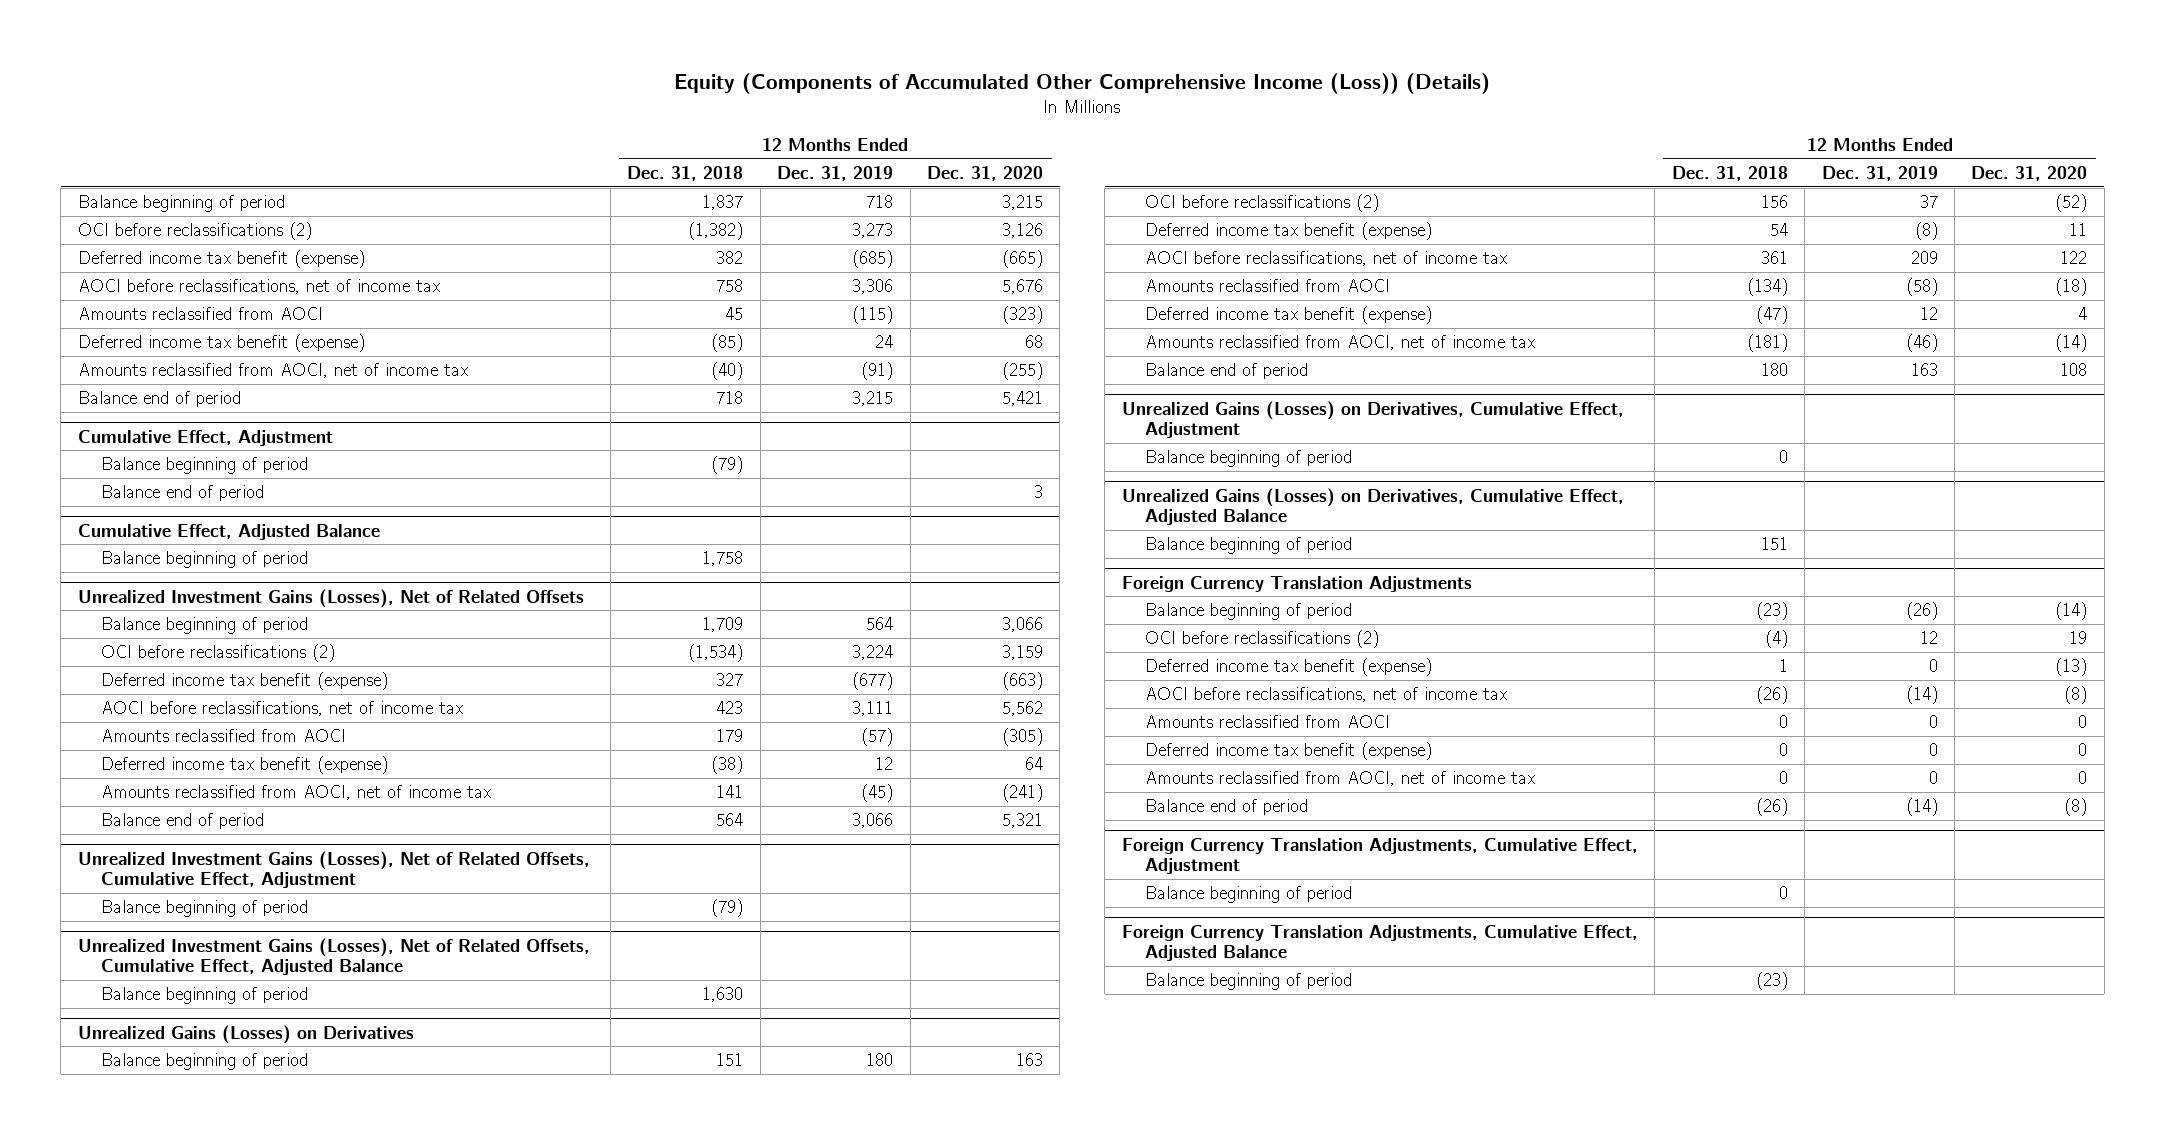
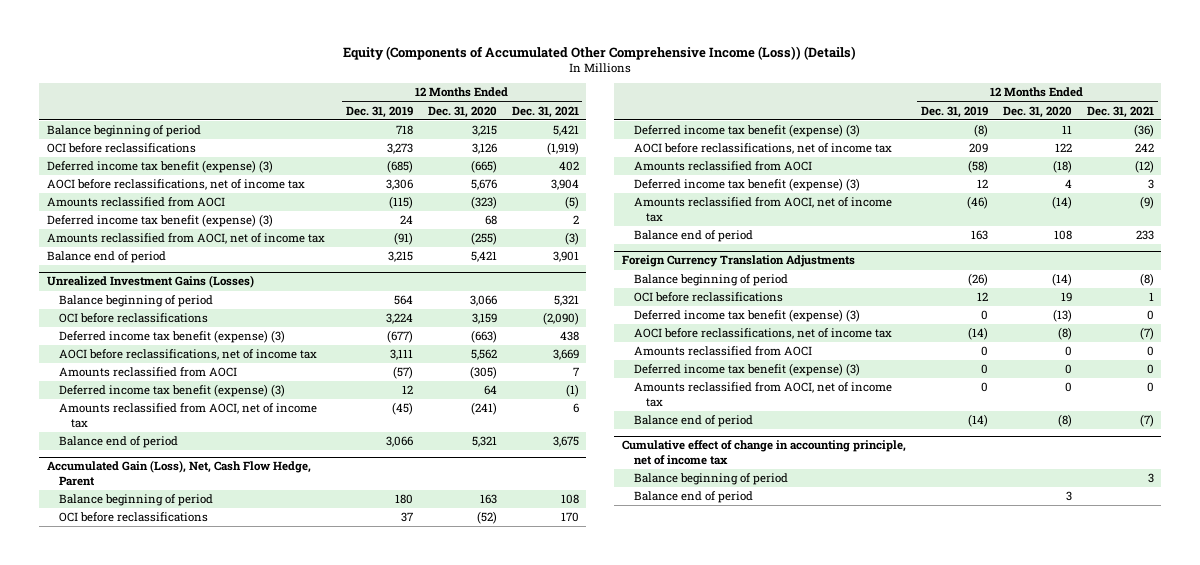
[627,165,744,181] Dec. 31, 2018 -> none
none -> [511,105,579,118] Dec. 31, 2021
[77,222,312,241] OCI before reclassifications (2) -> [46,143,196,154] OCI before reclassifications
[77,250,365,269] Deferred income tax benefit (expense) -> [46,160,273,174] Deferred income tax benefit (expense) (3)
[77,334,365,353] Deferred income tax benefit (expense) -> [46,214,273,228] Deferred income tax benefit (expense) (3)
[77,429,333,446] Cumulative Effect, Adjustment -> none
[101,457,309,475] Balance beginning of period -> none
[101,485,265,502] Balance end of period -> none
[77,523,380,540] Cumulative Effect, Adjusted Balance -> none
[101,551,309,569] Balance beginning of period -> none
[77,588,584,608] Unrealized Investment Gains (Losses), Net of Related Offsets -> [46,275,254,289] Unrealized Investment Gains (Losses)
[101,644,336,663] OCI before reclassifications (2) -> [58,313,208,324] OCI before reclassifications
[101,672,389,691] Deferred income tax benefit (expense) -> [58,330,285,344] Deferred income tax benefit (expense) (3)
[101,756,389,775] Deferred income tax benefit (expense) -> [58,384,285,398] Deferred income tax benefit (expense) (3)
[77,850,590,889] Unrealized Investment Gains (Losses), Net of Related Offsets, Cumulative Effect, Adjustment -> none
[101,900,309,918] Balance beginning of period -> none
[77,937,590,976] Unrealized Investment Gains (Losses), Net of Related Offsets, Cumulative Effect, Adjusted Balance -> none
[101,987,309,1005] Balance beginning of period -> none
[77,1024,414,1044] Unrealized Gains (Losses) on Derivatives -> none
none -> [46,460,311,487] Accumulated Gain (Loss), Net, Cash Flow Hedge, Parent
[1145,194,1380,213] OCI before reclassifications (2) -> [58,512,208,523] OCI before reclassifications
[1145,222,1433,241] Deferred income tax benefit (expense) -> [633,124,860,138] Deferred income tax benefit (expense) (3)
[1145,306,1433,325] Deferred income tax benefit (expense) -> [633,178,860,192] Deferred income tax benefit (expense) (3)
[1121,400,1624,439] Unrealized Gains (Losses) on Derivatives, Cumulative Effect, Adjustment -> none
[1145,450,1353,468] Balance beginning of period -> none
[1121,487,1624,526] Unrealized Gains (Losses) on Derivatives, Cumulative Effect, Adjusted Balance -> none
[1145,537,1353,555] Balance beginning of period -> none
[1145,630,1380,649] OCI before reclassifications (2) -> [633,292,783,303] OCI before reclassifications
[1145,658,1433,677] Deferred income tax benefit (expense) -> [633,309,860,323] Deferred income tax benefit (expense) (3)
[1145,742,1433,761] Deferred income tax benefit (expense) -> [633,363,860,377] Deferred income tax benefit (expense) (3)
[1121,837,1638,875] Foreign Currency Translation Adjustments, Cumulative Effect, Adjustment -> none
[1145,886,1353,904] Balance beginning of period -> none
[1121,924,1638,962] Foreign Currency Translation Adjustments, Cumulative Effect, Adjusted Balance -> none
none -> [621,440,906,466] Cumulative effect of change in accounting principle, net of income tax
none -> [633,491,753,504] Balance end of period

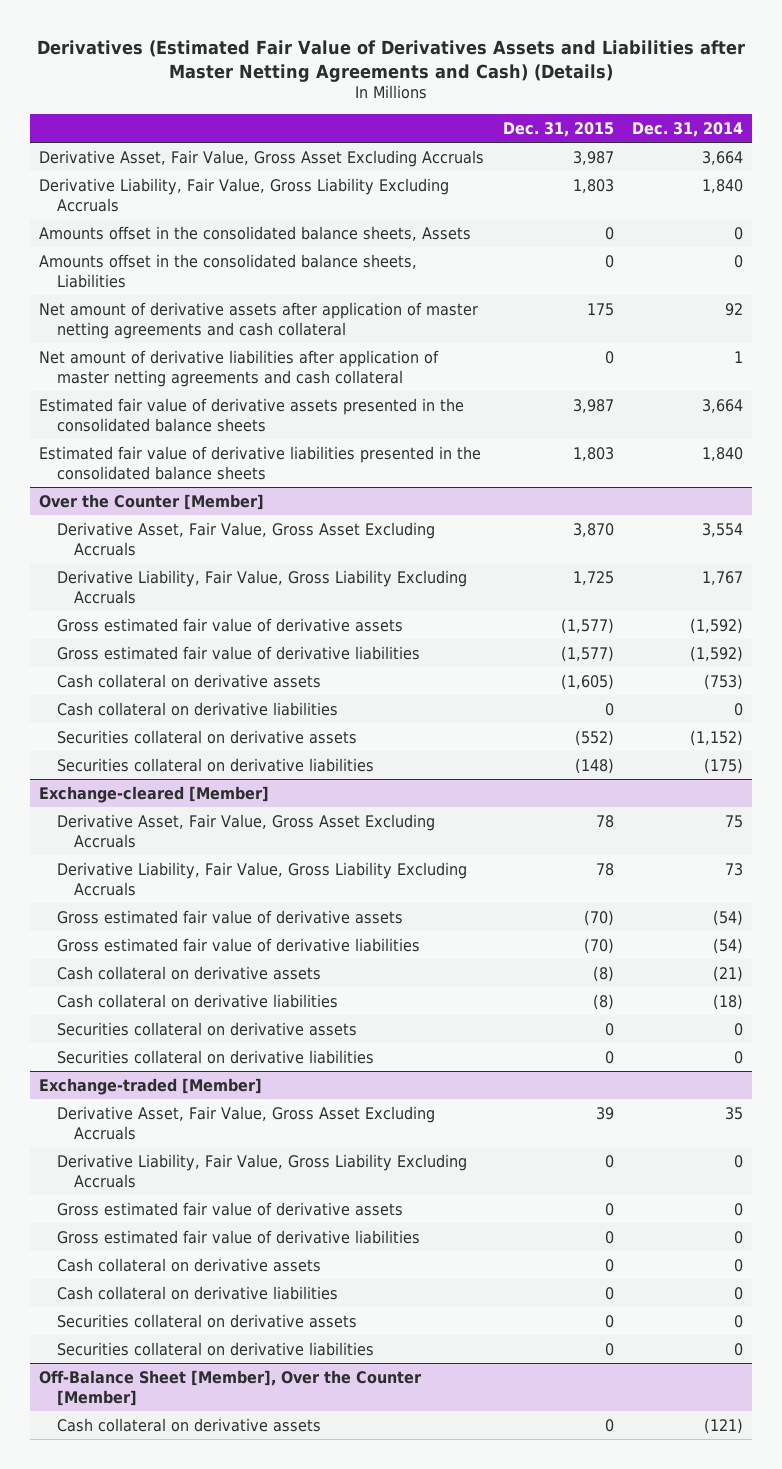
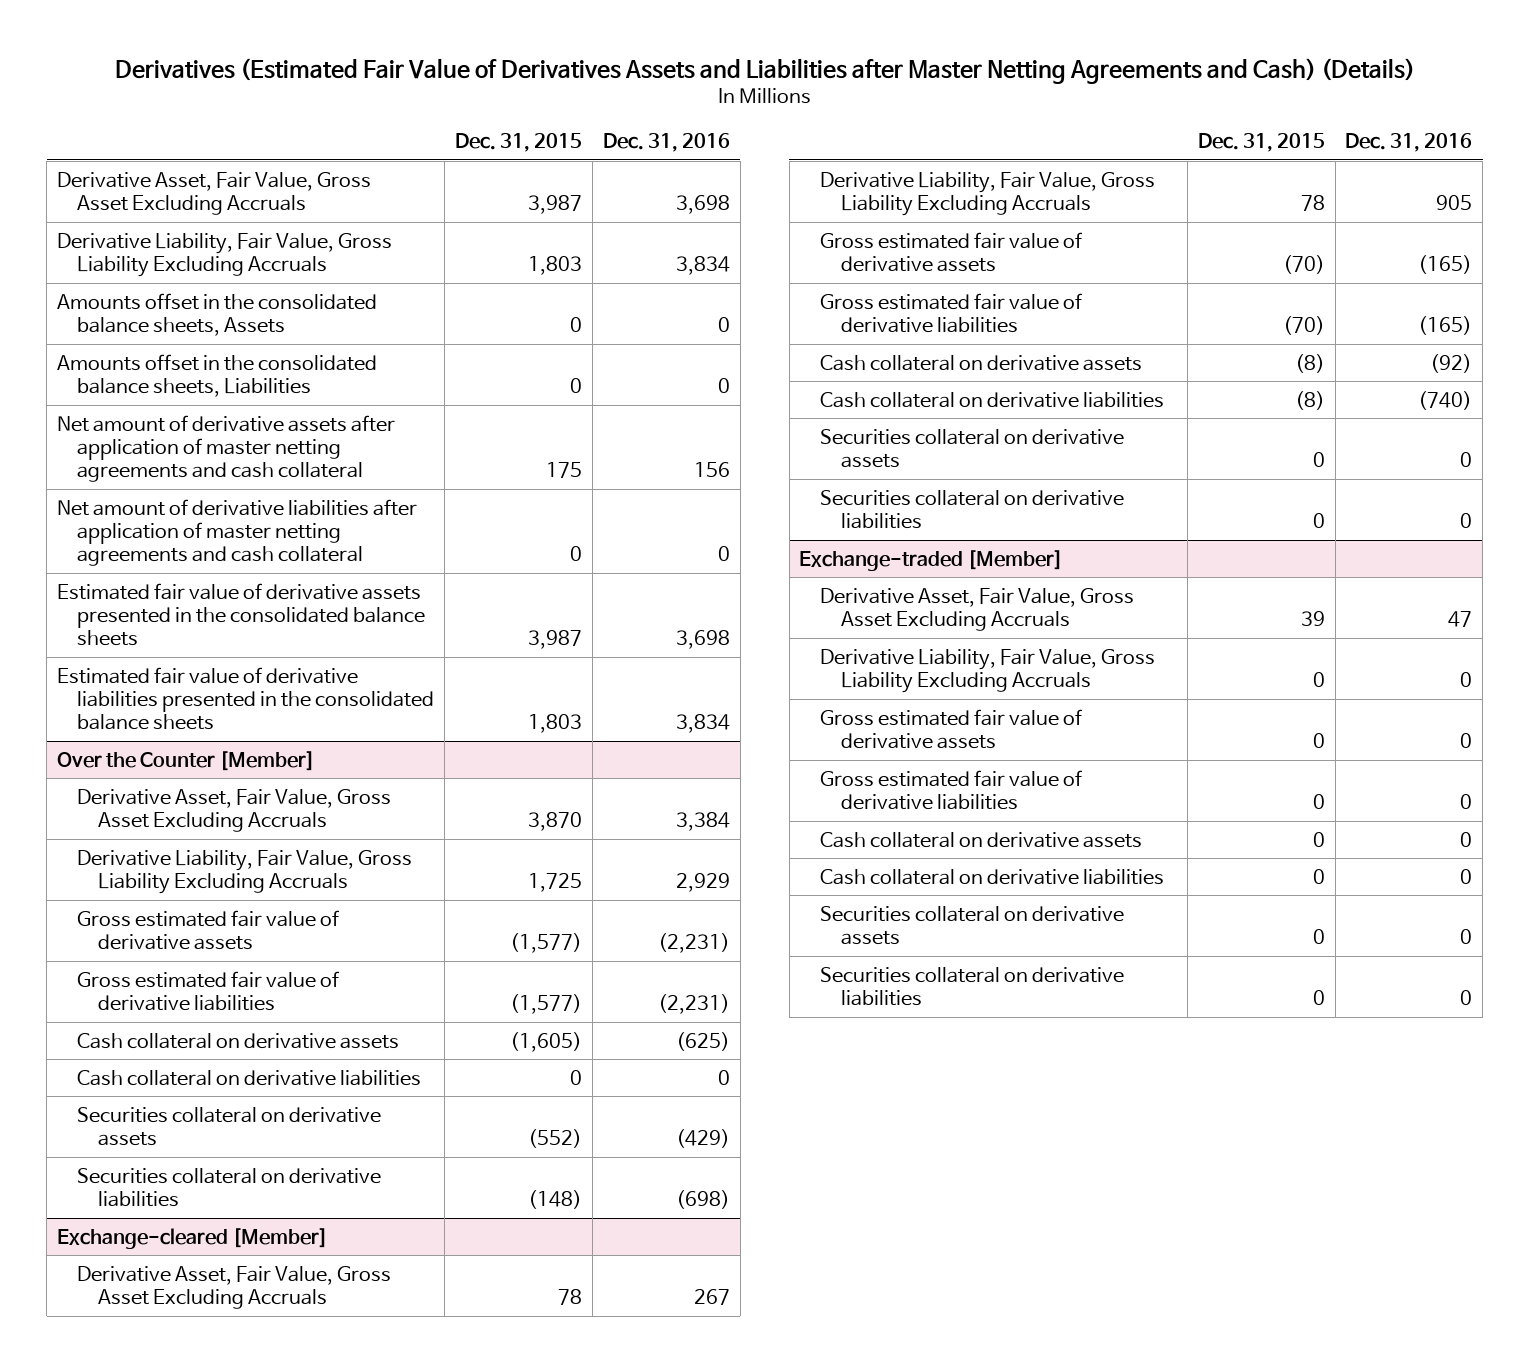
[631,121,743,137] Dec. 31, 2014 -> none
none -> [602,133,730,153] Dec. 31, 2016
[39,1369,423,1406] Off-Balance Sheet [Member], Over the Counter [Member] -> none
[56,1417,321,1432] Cash collateral on derivative assets -> none

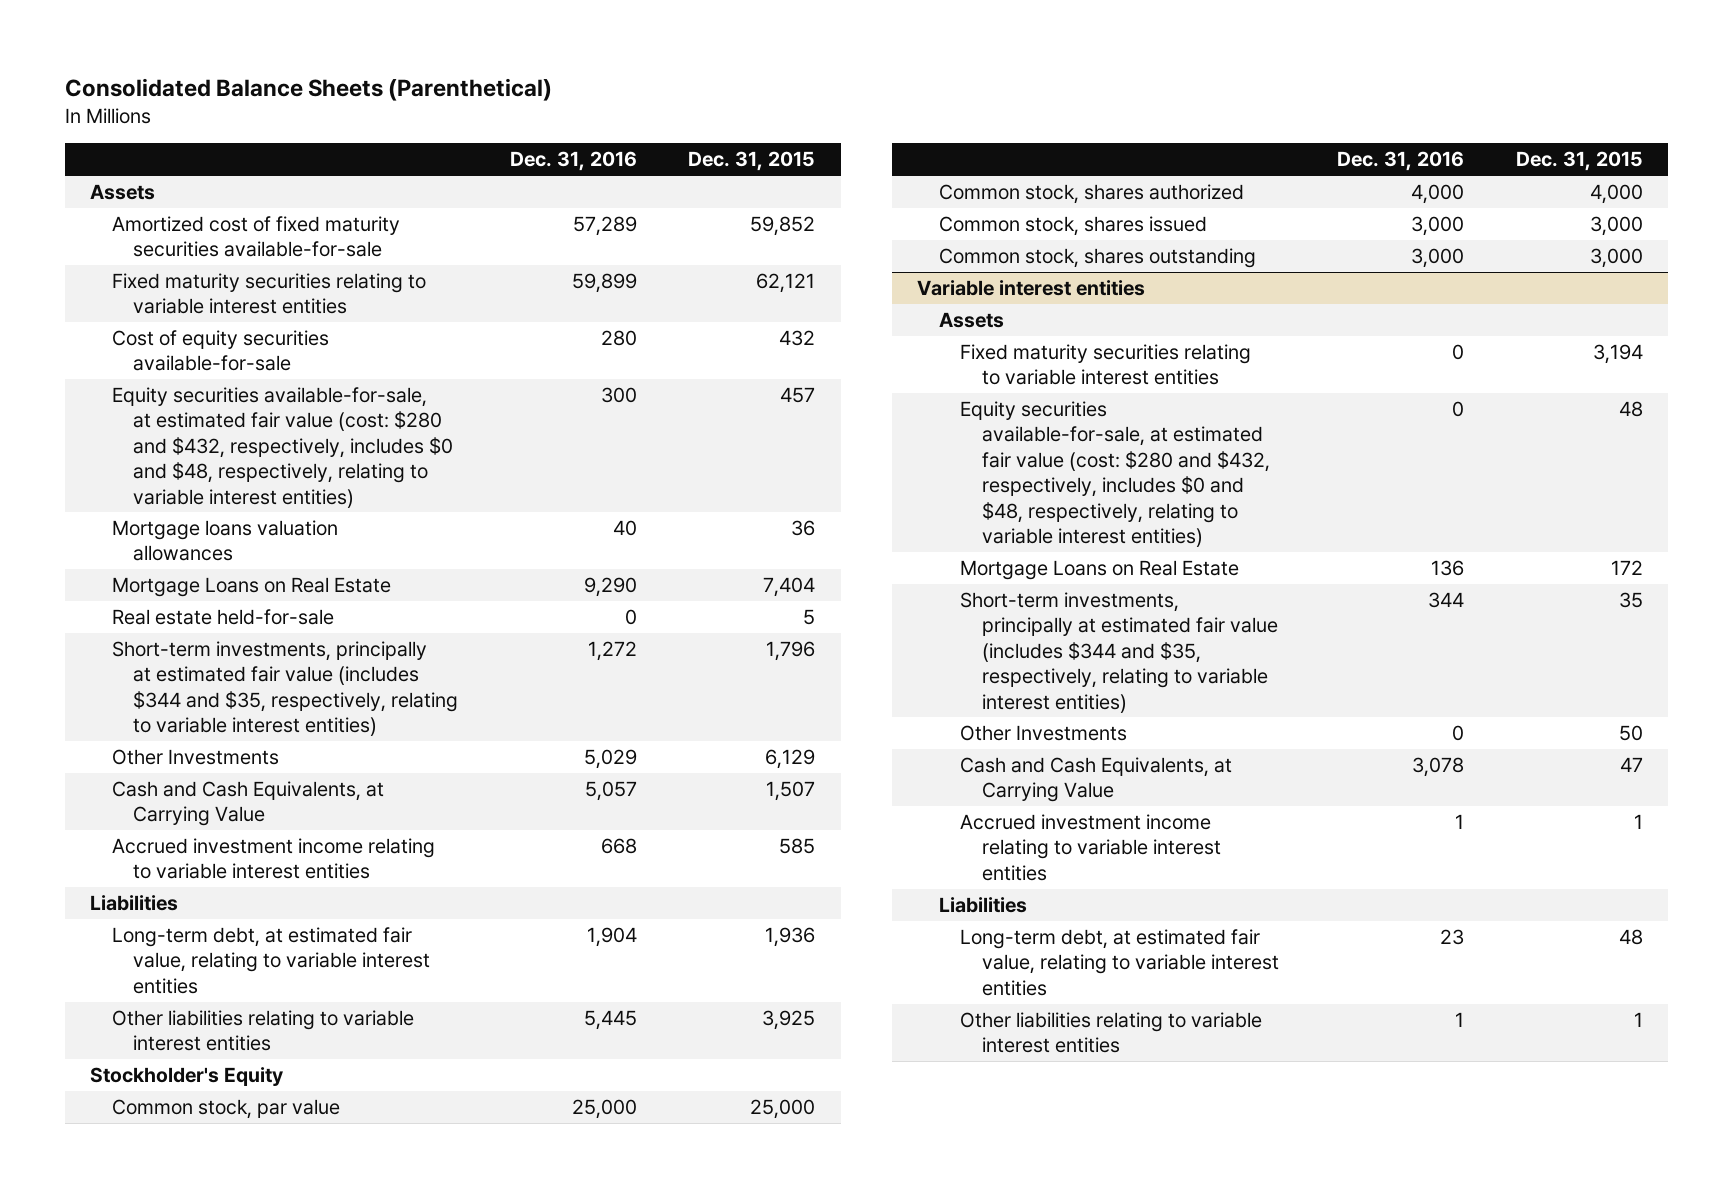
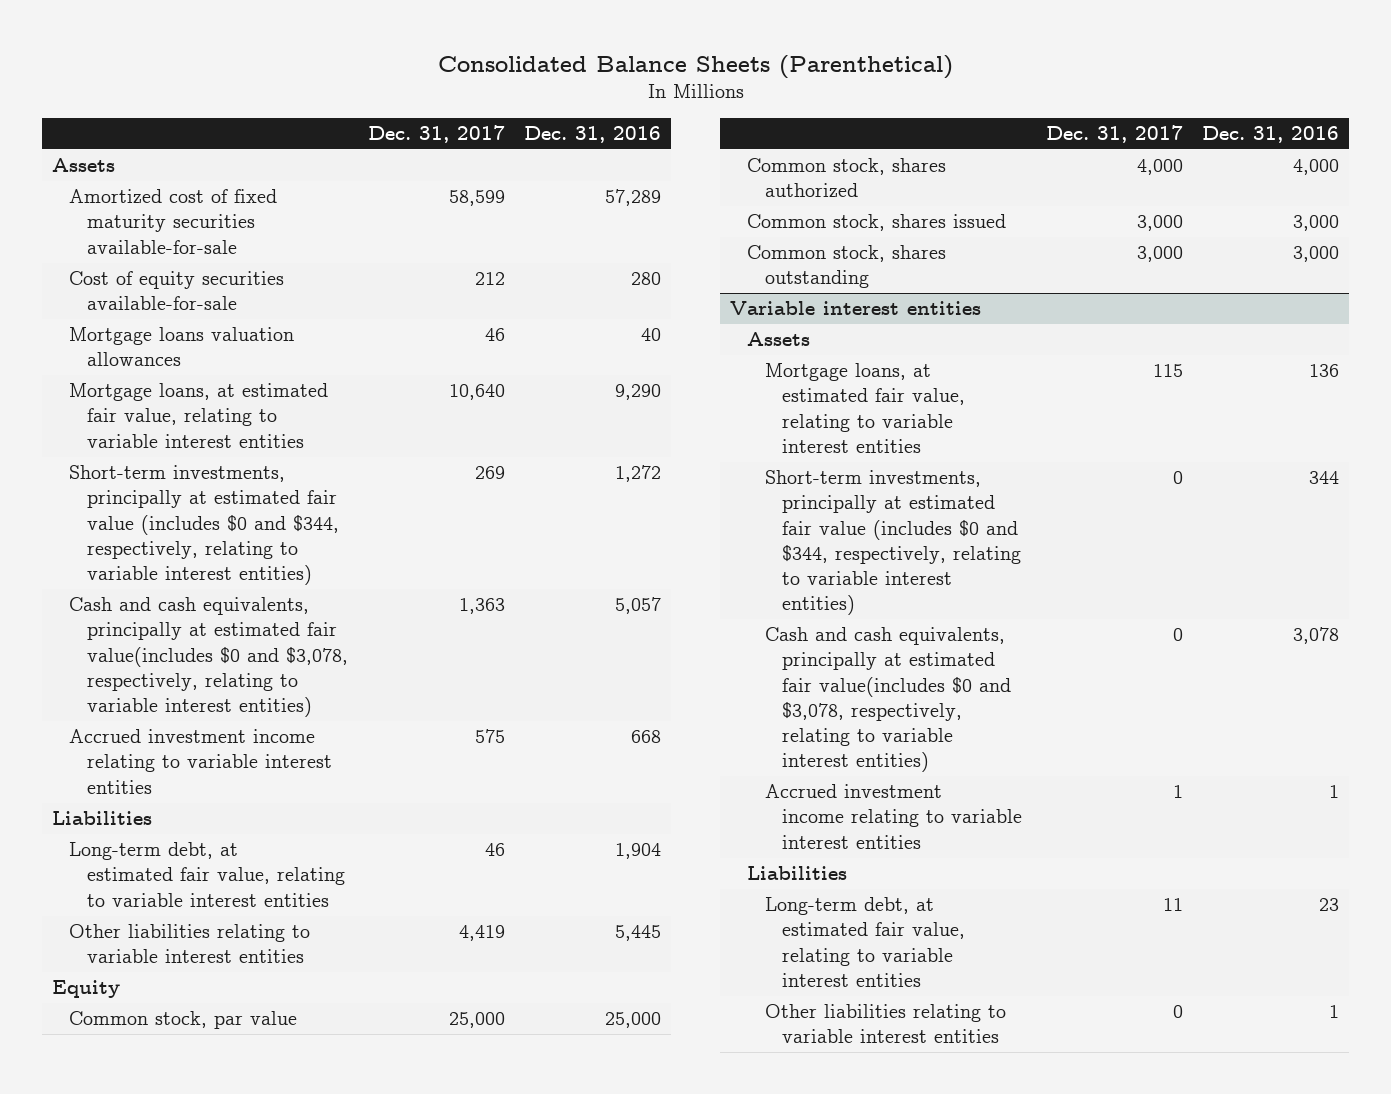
[688,151,816,172] Dec. 31, 2015 -> none
none -> [367,125,505,144] Dec. 31, 2017
[111,273,426,315] Fixed maturity securities relating to variable interest entities -> none
[111,387,454,508] Equity securities available-for-sale, at estimated fair value (cost: $280 and $432, respectively, includes $0 and $48, respectively, relating to variable interest entities) -> none
[111,609,334,626] Real estate held-for-sale -> none
[111,749,279,766] Other Investments -> none
[111,577,391,598] Mortgage Loans on Real Estate -> [69,383,329,448] Mortgage loans, at estimated fair value, relating to variable interest entities
[111,641,459,737] Short-term investments, principally at estimated fair value (includes $344 and $35, respectively, relating to variable interest entities) -> [69,465,339,585] Short-term investments, principally at estimated fair value (includes $0 and $344, respectively, relating to variable interest entities)
[111,781,384,827] Cash and Cash Equivalents, at Carrying Value -> [69,597,348,717] Cash and cash equivalents, principally at estimated fair value(includes $0 and $3,078, respectively, relating to variable interest entities)
[90,1067,284,1087] Stockholder's Equity -> [51,980,120,999] Equity
[960,344,1252,386] Fixed maturity securities relating to variable interest entities -> none
[960,401,1270,547] Equity securities available-for-sale, at estimated fair value (cost: $280 and $432, respectively, includes $0 and $48, respectively, relating to variable interest entities) -> none
[960,725,1128,742] Other Investments -> none
[960,560,1240,581] Mortgage Loans on Real Estate -> [764,363,966,453] Mortgage loans, at estimated fair value, relating to variable interest entities
[960,592,1278,713] Short-term investments, principally at estimated fair value (includes $344 and $35, respectively, relating to variable interest entities) -> [764,470,1022,616] Short-term investments, principally at estimated fair value (includes $0 and $344, respectively, relating to variable interest entities)
[960,757,1233,803] Cash and Cash Equivalents, at Carrying Value -> [764,627,1012,773] Cash and cash equivalents, principally at estimated fair value(includes $0 and $3,078, respectively, relating to variable interest entities)

